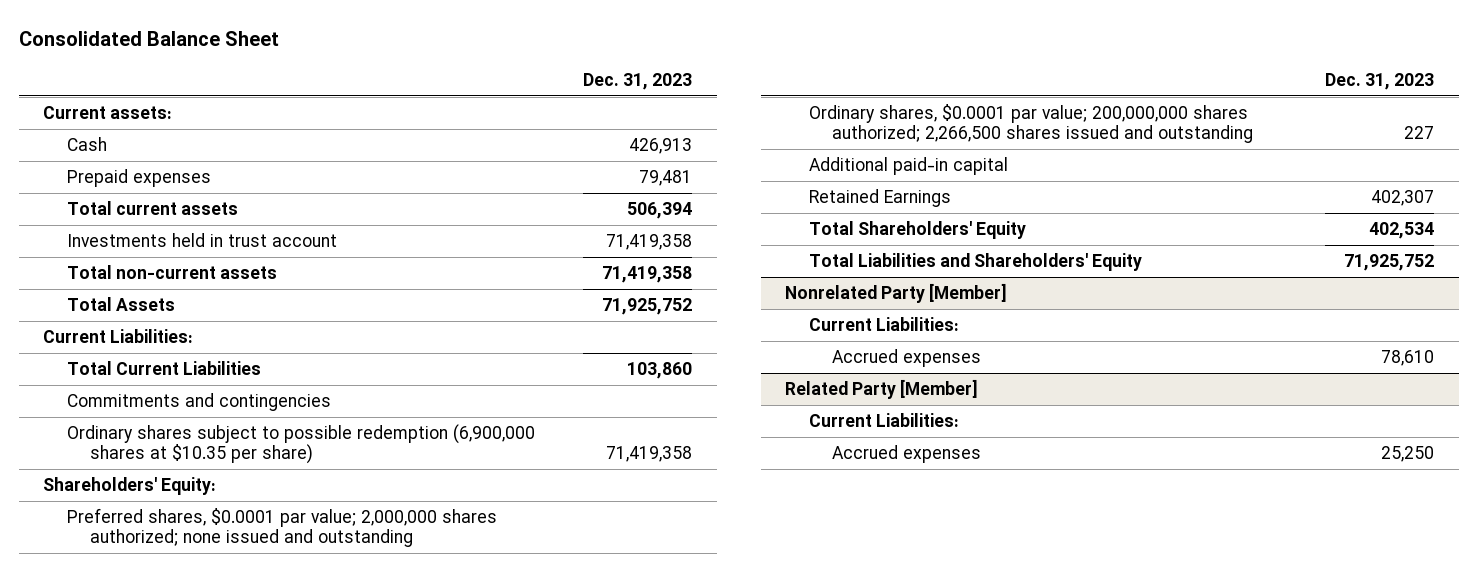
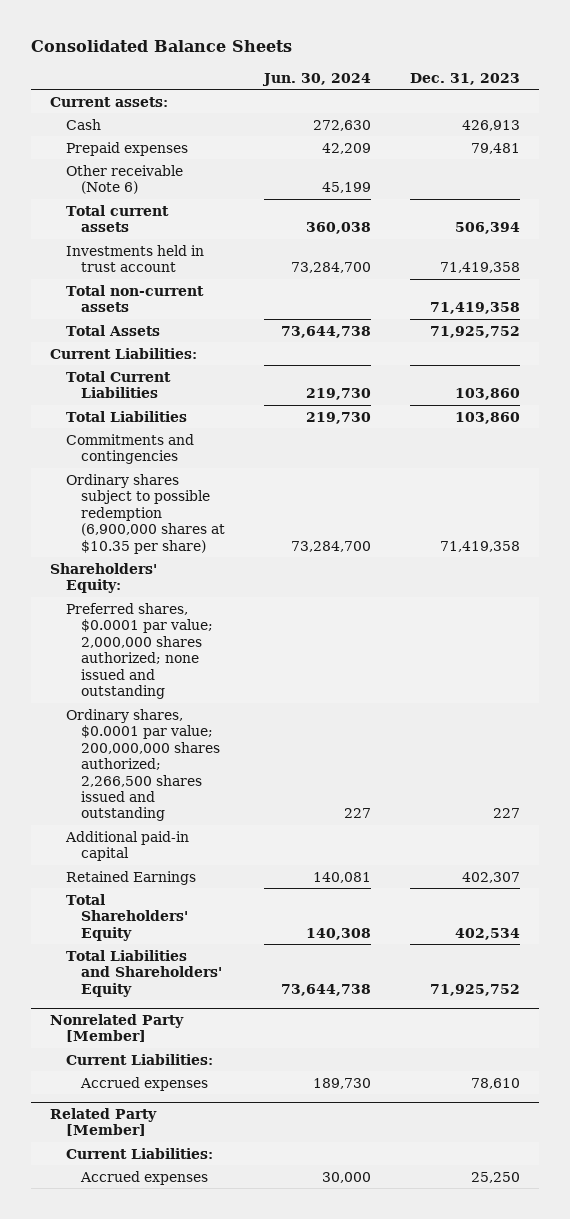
[18,31,279,47] Consolidated Balance Sheet -> [30,40,292,53] Consolidated Balance Sheets
none -> [262,72,372,86] Jun. 30, 2024
none -> [65,164,183,195] Other receivable (Note 6)
none -> [65,410,187,422] Total Liabilities

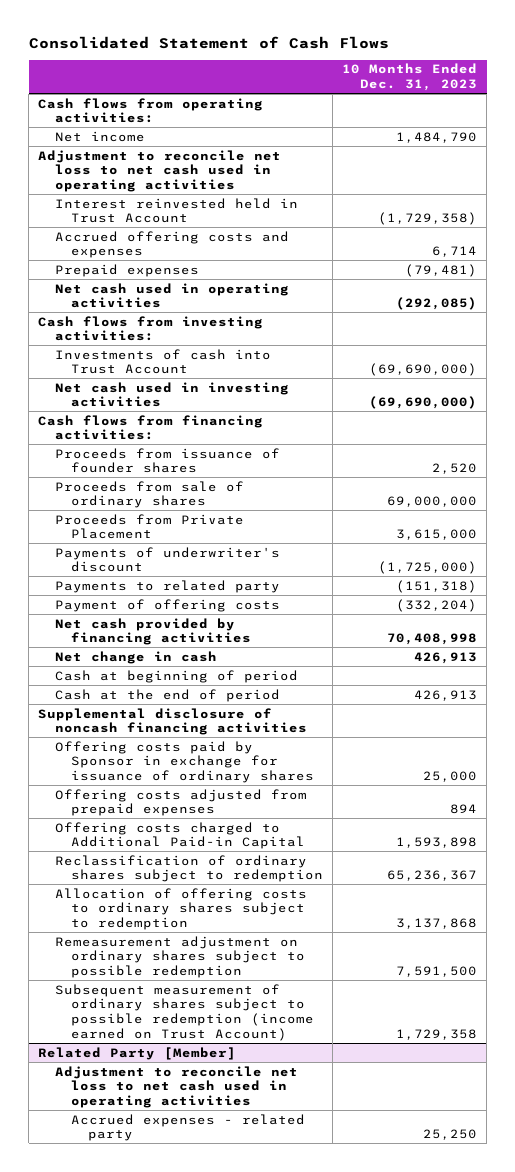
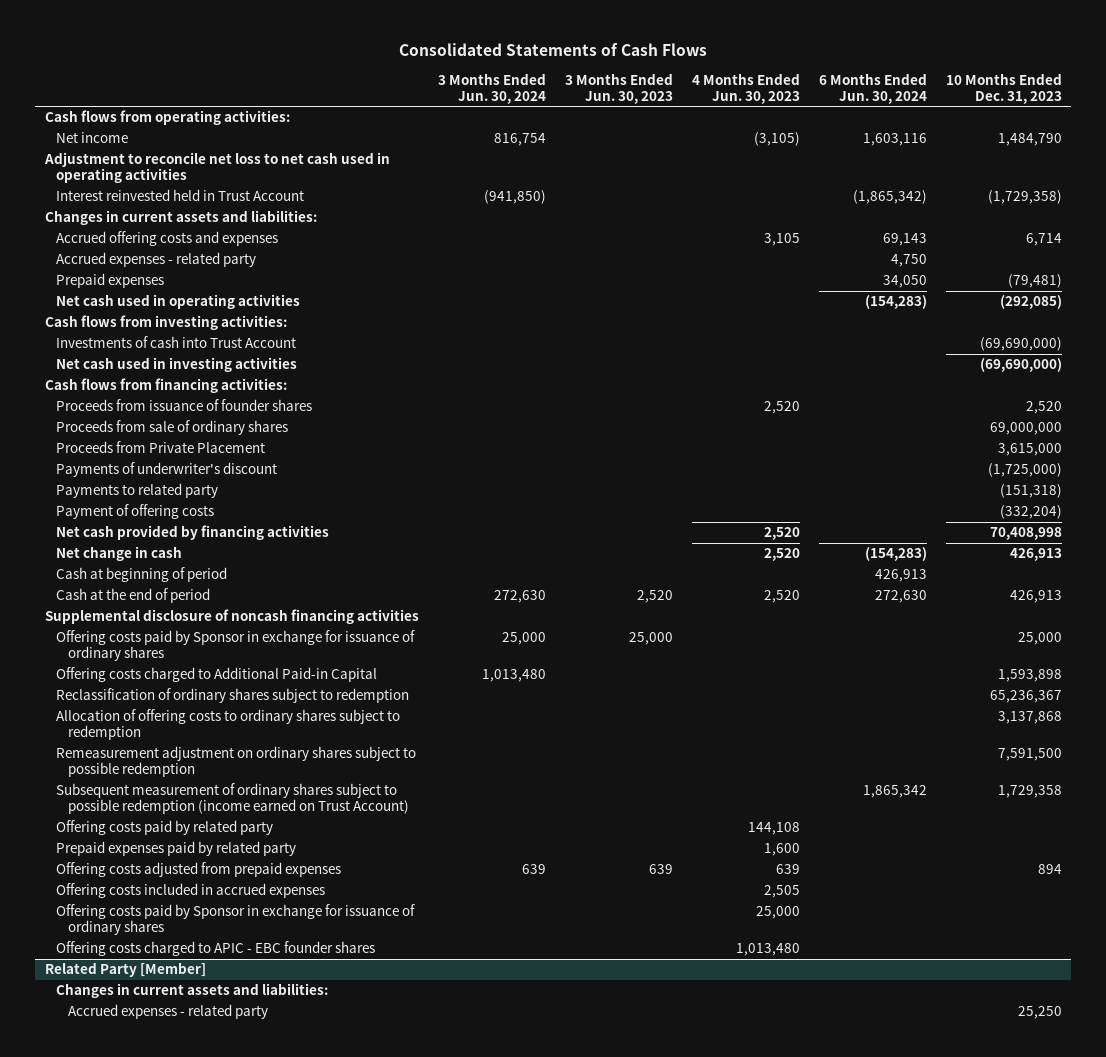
[28,35,389,49] Consolidated Statement of Cash Flows -> [399,42,708,56] Consolidated Statements of Cash Flows
none -> [437,72,546,104] 3 Months Ended Jun. 30, 2024
none -> [564,72,673,104] 3 Months Ended Jun. 30, 2023
none -> [691,72,800,104] 4 Months Ended Jun. 30, 2023
none -> [818,72,927,104] 6 Months Ended Jun. 30, 2024
none -> [44,210,317,226] Changes in current assets and liabilities:
none -> [56,252,257,268] Accrued expenses - related party
none -> [56,820,274,836] Offering costs paid by related party
none -> [56,841,297,857] Prepaid expenses paid by related party
[54,788,307,817] Offering costs adjusted from prepaid expenses -> [56,862,342,878] Offering costs adjusted from prepaid expenses
none -> [56,883,326,899] Offering costs included in accrued expenses
none -> [56,904,416,936] Offering costs paid by Sponsor in exchange for issuance of ordinary shares
none -> [56,941,376,957] Offering costs charged to APIC - EBC founder shares
[54,1065,298,1109] Adjustment to reconcile net loss to net cash used in operating activities -> none
none -> [56,983,329,999] Changes in current assets and liabilities:

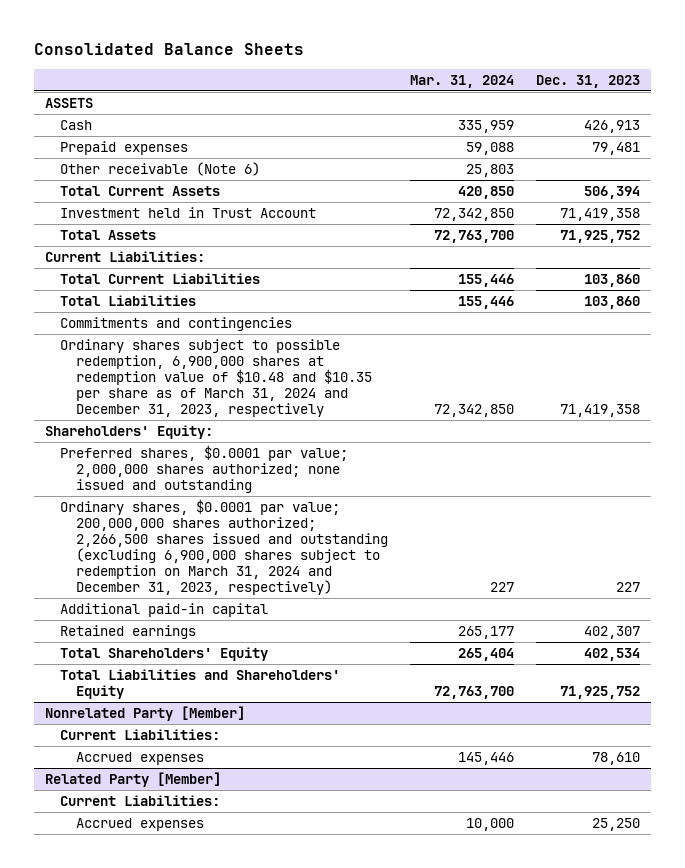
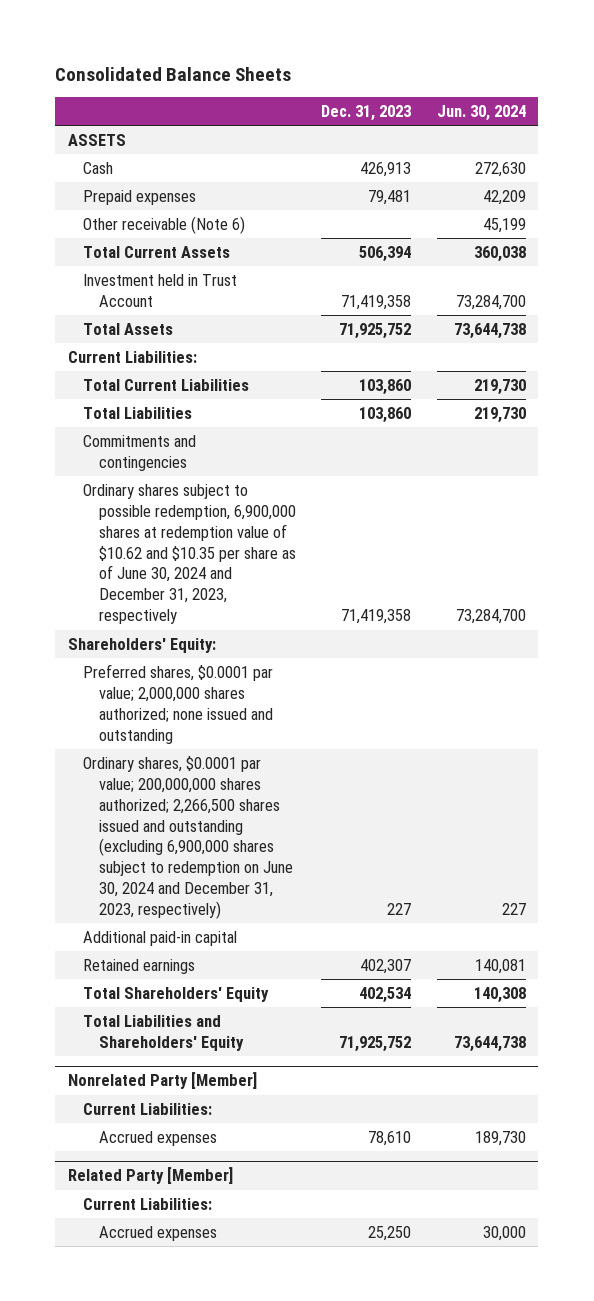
[409,74,514,88] Mar. 31, 2024 -> none
none -> [436,105,526,122] Jun. 30, 2024
[60,338,372,418] Ordinary shares subject to possible redemption, 6,900,000 shares at redemption value of $10.48 and $10.35 per share as of March 31, 2024 and December 31, 2023, respectively -> [83,483,296,625] Ordinary shares subject to possible redemption, 6,900,000 shares at redemption value of $10.62 and $10.35 per share as of June 30, 2024 and December 31, 2023, respectively
[60,498,388,596] Ordinary shares, $0.0001 par value; 200,000,000 shares authorized; 2,266,500 shares issued and outstanding (excluding 6,900,000 shares subject to redemption on March 31, 2024 and December 31, 2023, respectively) -> [83,755,293,920] Ordinary shares, $0.0001 par value; 200,000,000 shares authorized; 2,266,500 shares issued and outstanding (excluding 6,900,000 shares subject to redemption on June 30, 2024 and December 31, 2023, respectively)

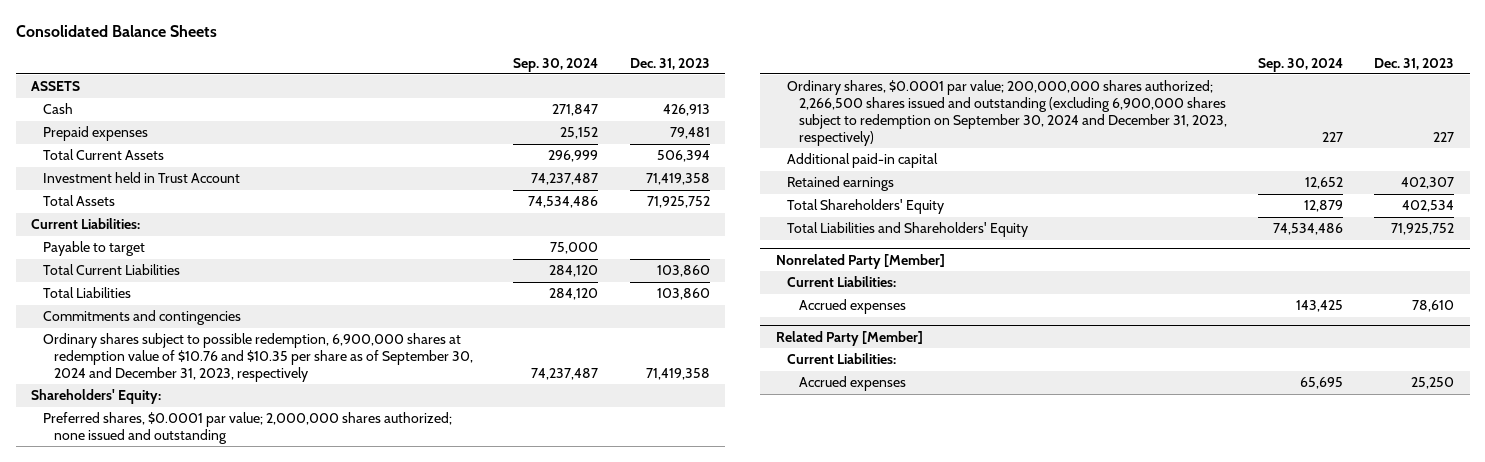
[436,105,526,122] Jun. 30, 2024 -> none
none -> [513,57,599,72] Sep. 30, 2024
[83,215,246,234] Other receivable (Note 6) -> none
none -> [42,241,145,257] Payable to target
[83,483,296,625] Ordinary shares subject to possible redemption, 6,900,000 shares at redemption value of $10.62 and $10.35 per share as of June 30, 2024 and December 31, 2023, respectively -> [42,333,474,382] Ordinary shares subject to possible redemption, 6,900,000 shares at redemption value of $10.76 and $10.35 per share as of September 30, 2024 and December 31, 2023, respectively
[83,755,293,920] Ordinary shares, $0.0001 par value; 200,000,000 shares authorized; 2,266,500 shares issued and outstanding (excluding 6,900,000 shares subject to redemption on June 30, 2024 and December 31, 2023, respectively) -> [787,80,1227,146] Ordinary shares, $0.0001 par value; 200,000,000 shares authorized; 2,266,500 shares issued and outstanding (excluding 6,900,000 shares subject to redemption on September 30, 2024 and December 31, 2023, respectively)

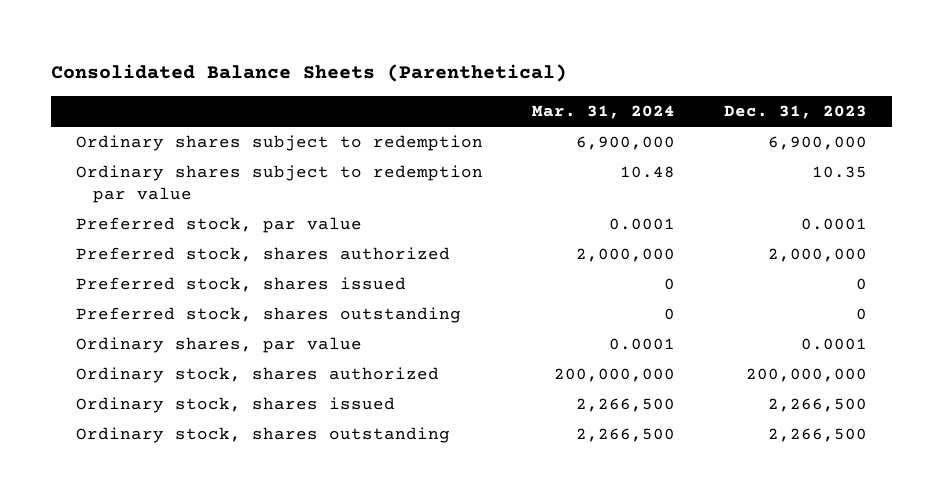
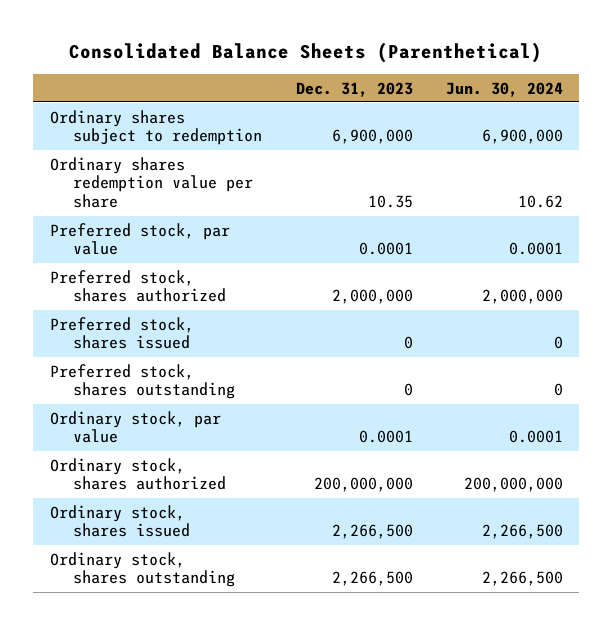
[531,105,675,120] Mar. 31, 2024 -> none
none -> [445,81,563,97] Jun. 30, 2024
[75,165,483,203] Ordinary shares subject to redemption par value -> [49,156,254,209] Ordinary shares redemption value per share
[75,337,362,354] Ordinary shares, par value -> [49,410,221,444] Ordinary stock, par value

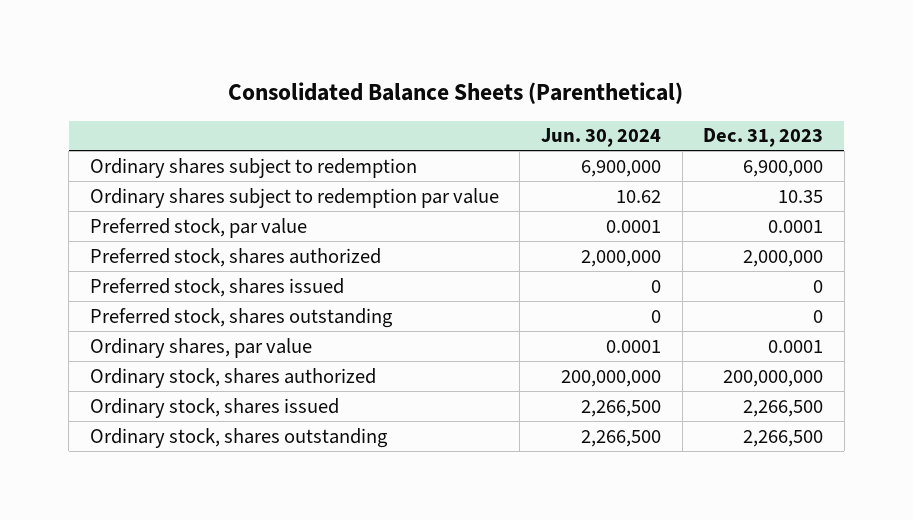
[49,156,254,209] Ordinary shares redemption value per share -> [89,187,499,208] Ordinary shares subject to redemption par value
[49,410,221,444] Ordinary stock, par value -> [89,337,312,358] Ordinary shares, par value

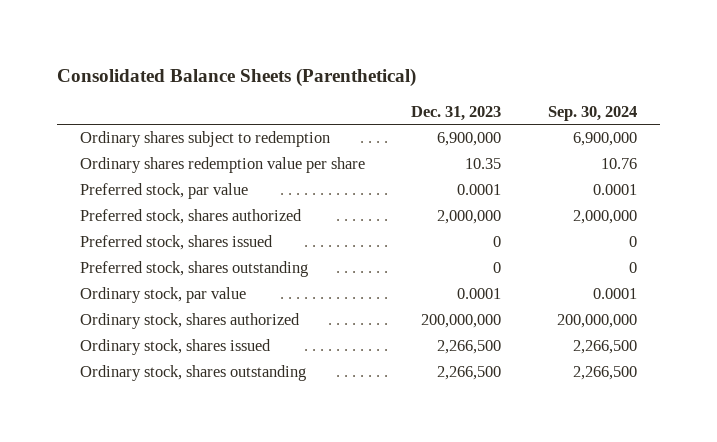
[540,128,661,148] Jun. 30, 2024 -> none
none -> [547,105,637,121] Sep. 30, 2024
[89,187,499,208] Ordinary shares subject to redemption par value -> [79,157,365,174] Ordinary shares redemption value per share
[89,337,312,358] Ordinary shares, par value -> [79,287,246,304] Ordinary stock, par value

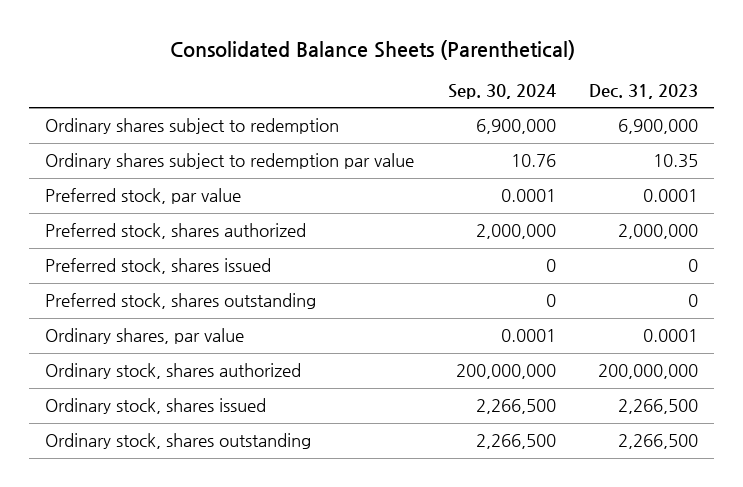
[79,157,365,174] Ordinary shares redemption value per share -> [45,153,415,170] Ordinary shares subject to redemption par value
[79,287,246,304] Ordinary stock, par value -> [45,328,245,345] Ordinary shares, par value

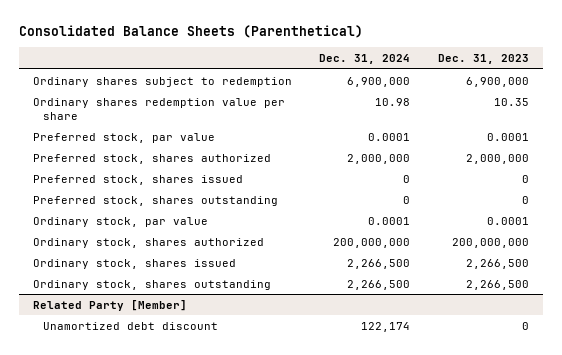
[447,84,556,100] Sep. 30, 2024 -> none
none -> [319,54,411,65] Dec. 31, 2024
[45,153,415,170] Ordinary shares subject to redemption par value -> [32,97,285,120] Ordinary shares redemption value per share
[45,328,245,345] Ordinary shares, par value -> [32,216,208,227] Ordinary stock, par value
none -> [32,299,187,311] Related Party [Member]
none -> [42,321,218,330] Unamortized debt discount

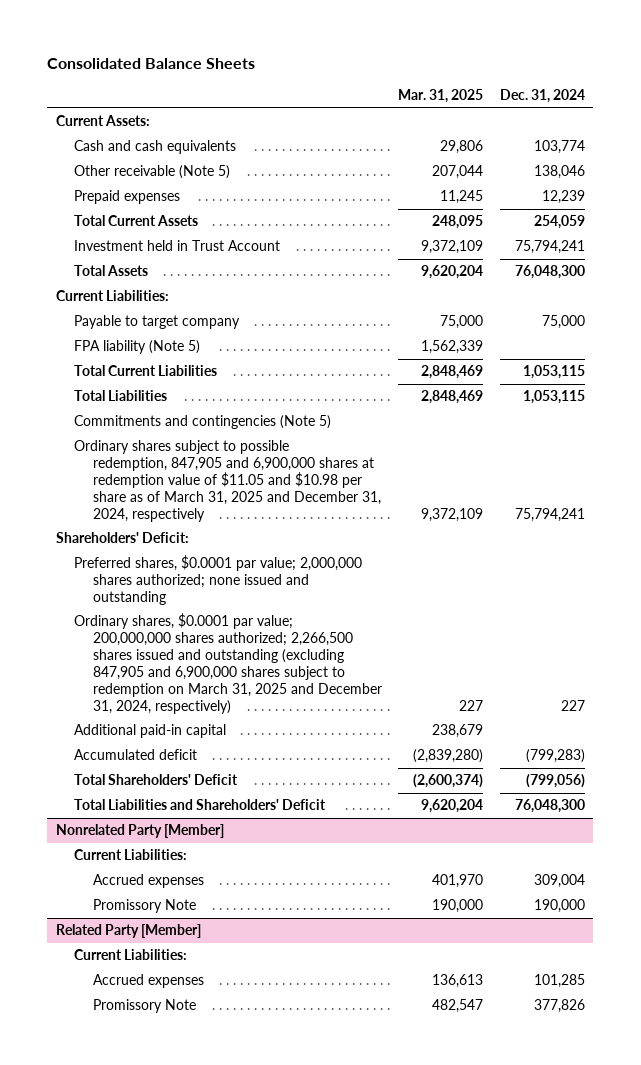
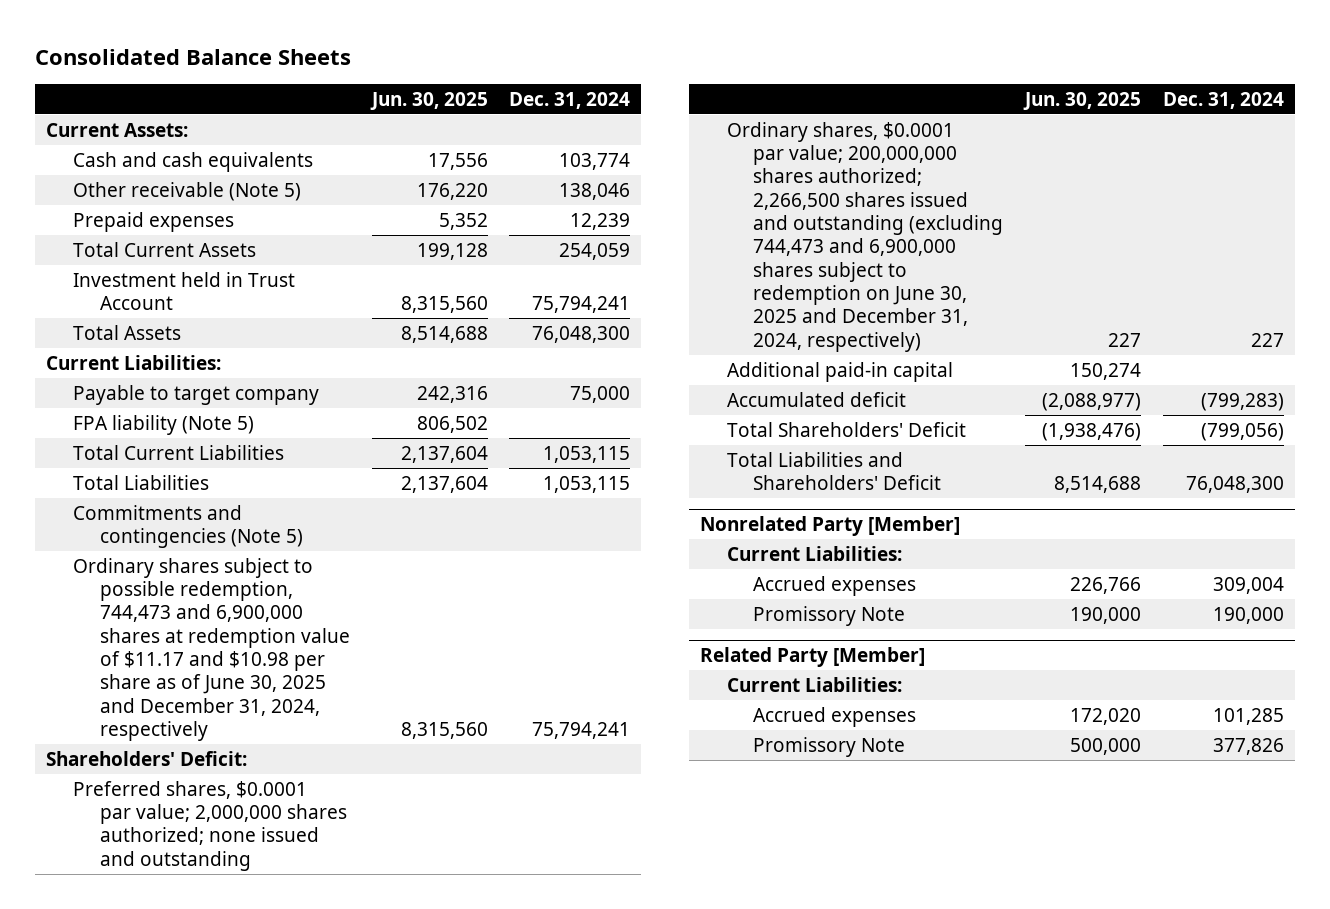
[398,89,484,104] Mar. 31, 2025 -> none
none -> [369,91,488,110] Jun. 30, 2025
[74,440,381,522] Ordinary shares subject to possible redemption, 847,905 and 6,900,000 shares at redemption value of $11.05 and $10.98 per share as of March 31, 2025 and December 31, 2024, respectively -> [73,557,350,742] Ordinary shares subject to possible redemption, 744,473 and 6,900,000 shares at redemption value of $11.17 and $10.98 per share as of June 30, 2025 and December 31, 2024, respectively
[74,613,382,714] Ordinary shares, $0.0001 par value; 200,000,000 shares authorized; 2,266,500 shares issued and outstanding (excluding 847,905 and 6,900,000 shares subject to redemption on March 31, 2025 and December 31, 2024, respectively) -> [726,121,1004,352] Ordinary shares, $0.0001 par value; 200,000,000 shares authorized; 2,266,500 shares issued and outstanding (excluding 744,473 and 6,900,000 shares subject to redemption on June 30, 2025 and December 31, 2024, respectively)

